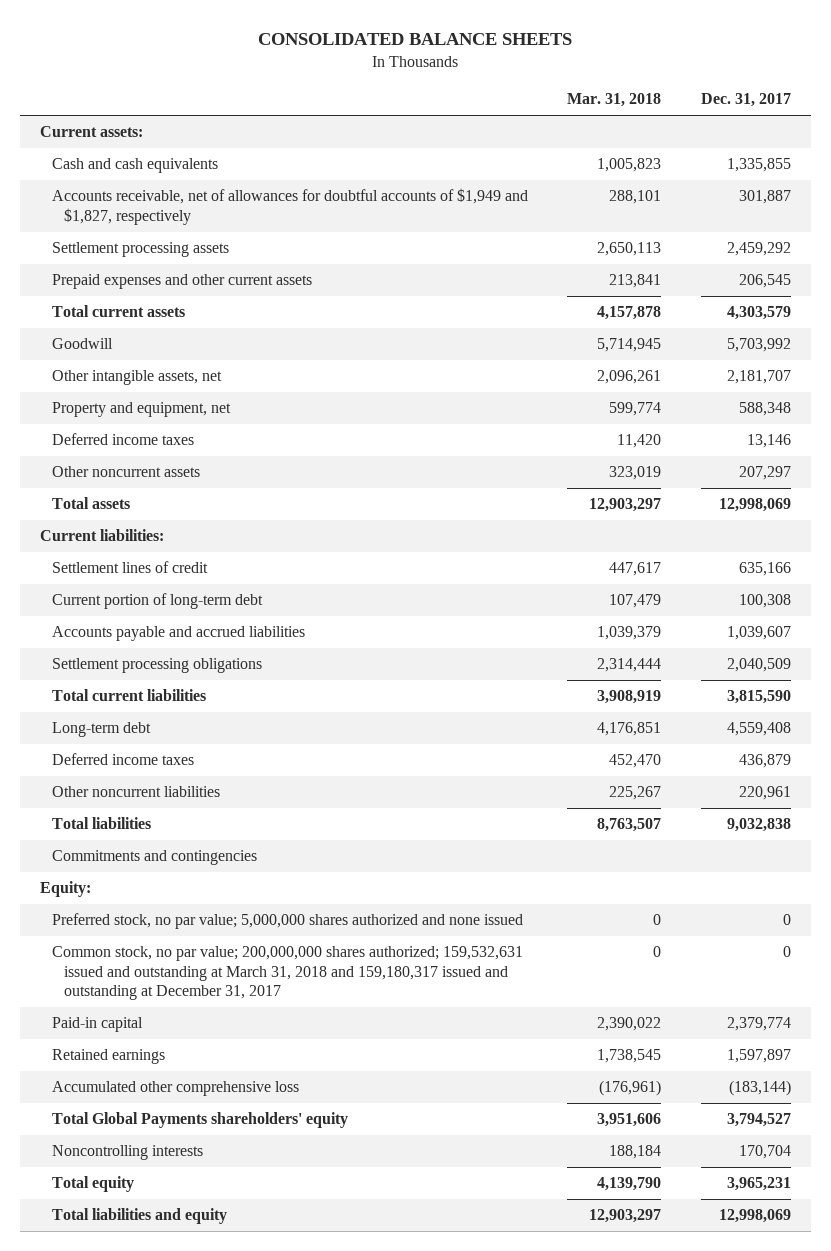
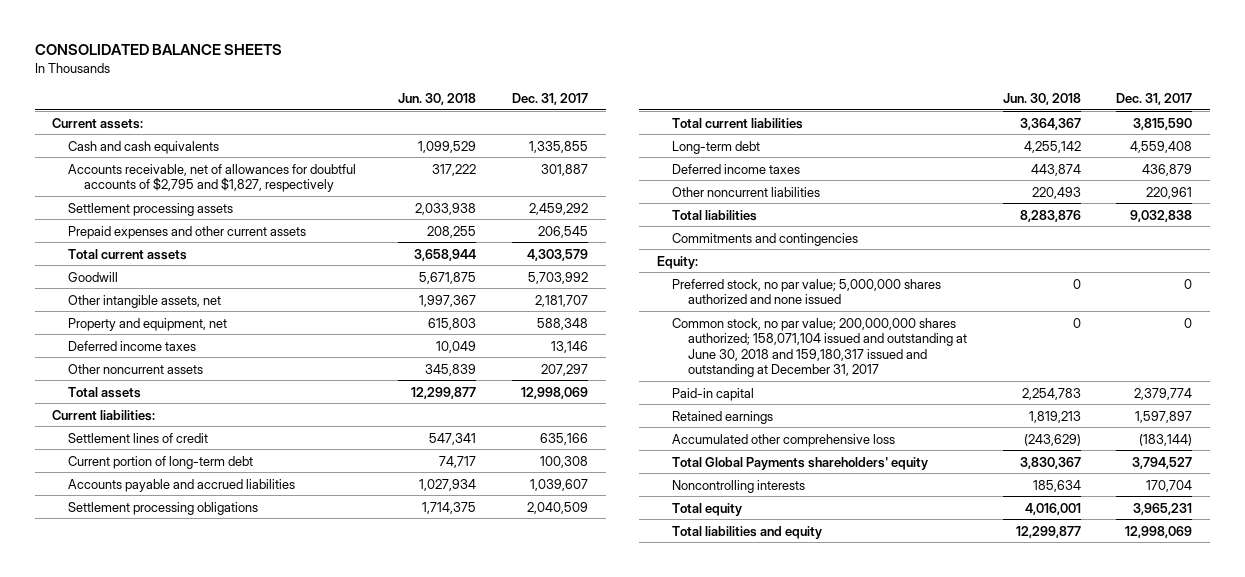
[567,93,662,108] Mar. 31, 2018 -> none
none -> [398,92,477,105] Jun. 30, 2018
[52,188,529,225] Accounts receivable, net of allowances for doubtful accounts of $1,949 and $1,827, respectively -> [68,163,357,193] Accounts receivable, net of allowances for doubtful accounts of $2,795 and $1,827, respectively
[52,946,524,1001] Common stock, no par value; 200,000,000 shares authorized; 159,532,631 issued and outstanding at March 31, 2018 and 159,180,317 issued and outstanding at December 31, 2017 -> [672,317,968,378] Common stock, no par value; 200,000,000 shares authorized; 158,071,104 issued and outstanding at June 30, 2018 and 159,180,317 issued and outstanding at December 31, 2017

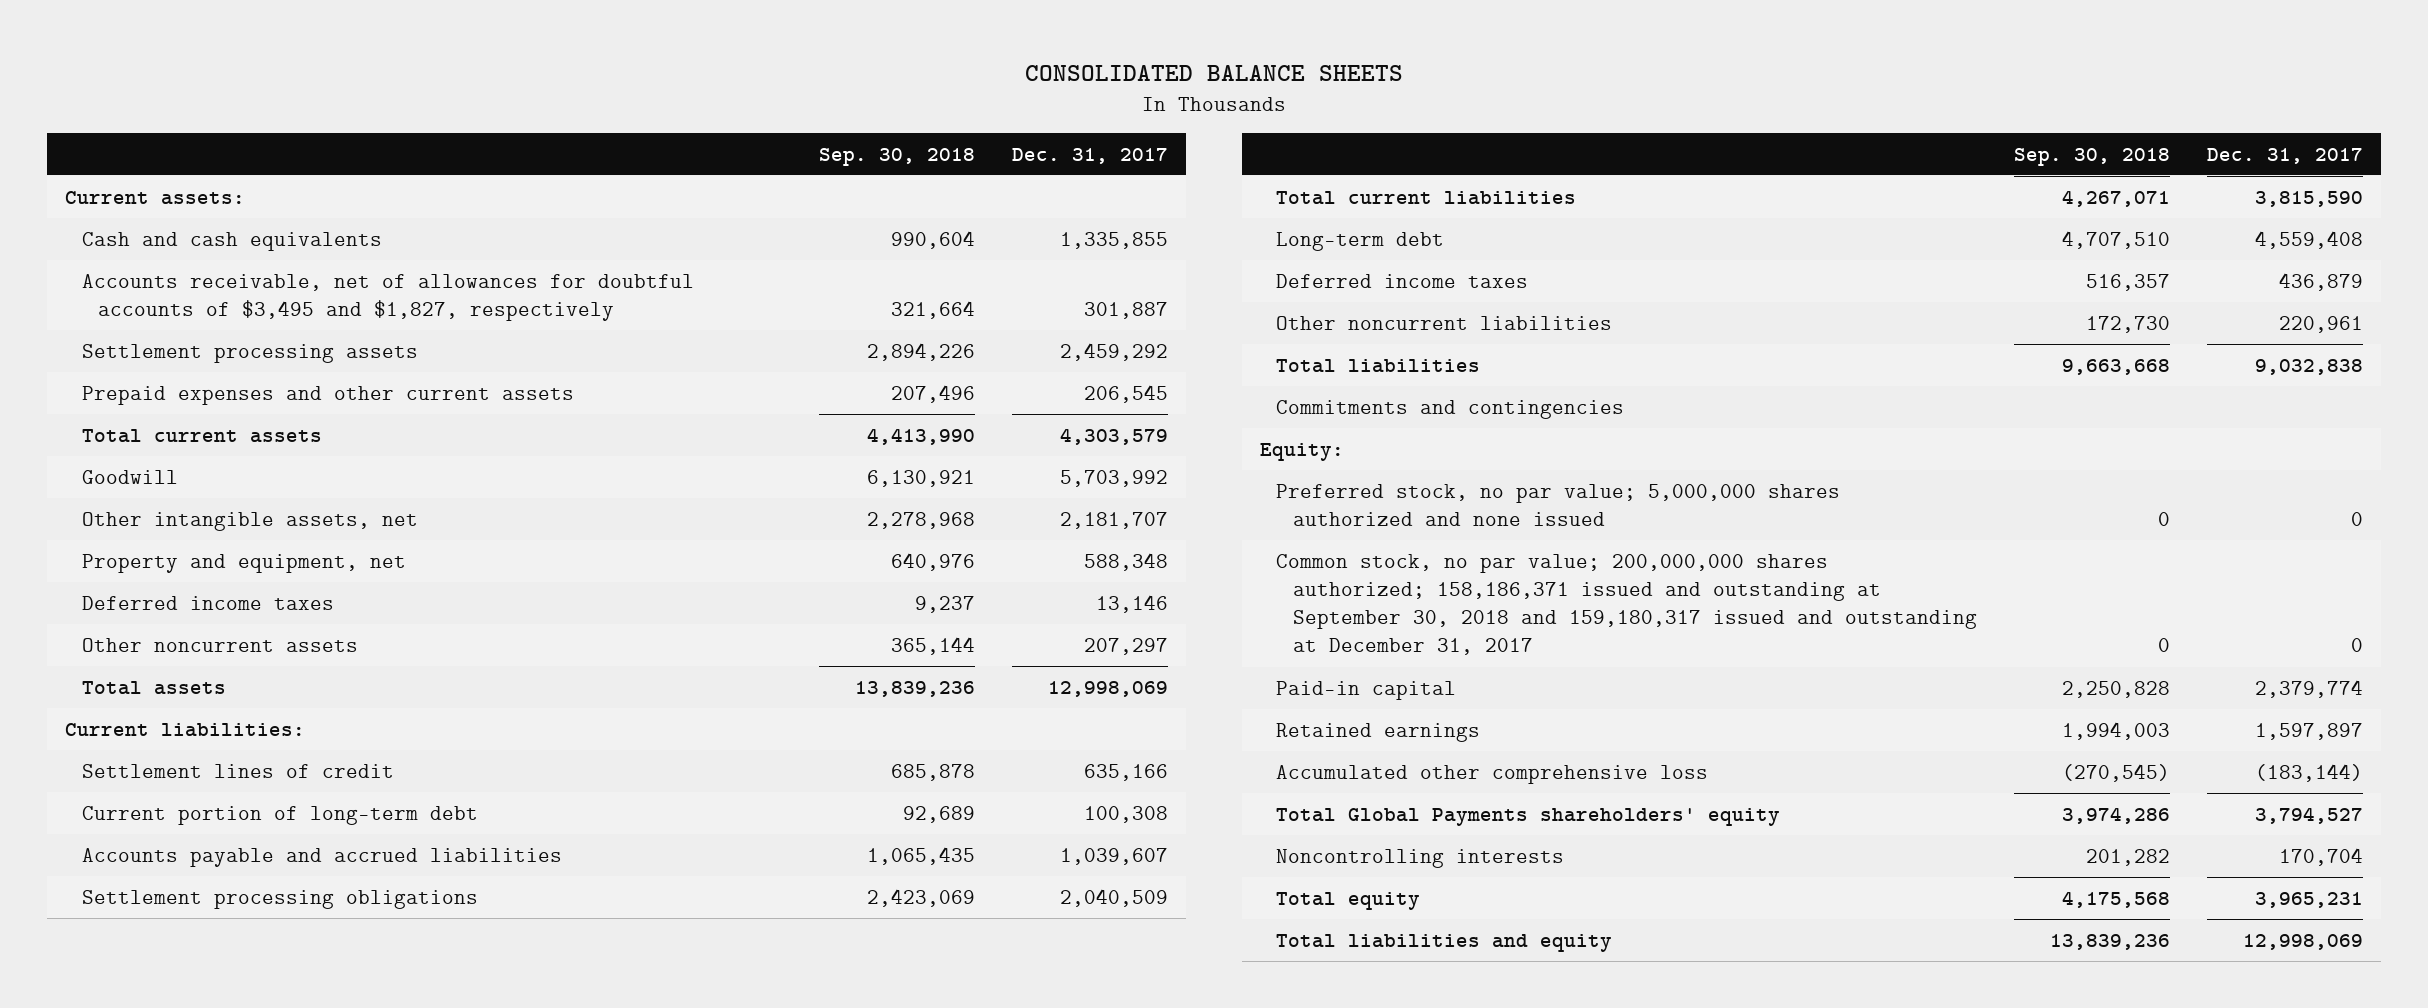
[398,92,477,105] Jun. 30, 2018 -> none
none -> [818,147,975,166] Sep. 30, 2018
[68,163,357,193] Accounts receivable, net of allowances for doubtful accounts of $2,795 and $1,827, respectively -> [81,273,694,321] Accounts receivable, net of allowances for doubtful accounts of $3,495 and $1,827, respectively
[672,317,968,378] Common stock, no par value; 200,000,000 shares authorized; 158,071,104 issued and outstanding at June 30, 2018 and 159,180,317 issued and outstanding at December 31, 2017 -> [1276,553,1977,656] Common stock, no par value; 200,000,000 shares authorized; 158,186,371 issued and outstanding at September 30, 2018 and 159,180,317 issued and outstanding at December 31, 2017

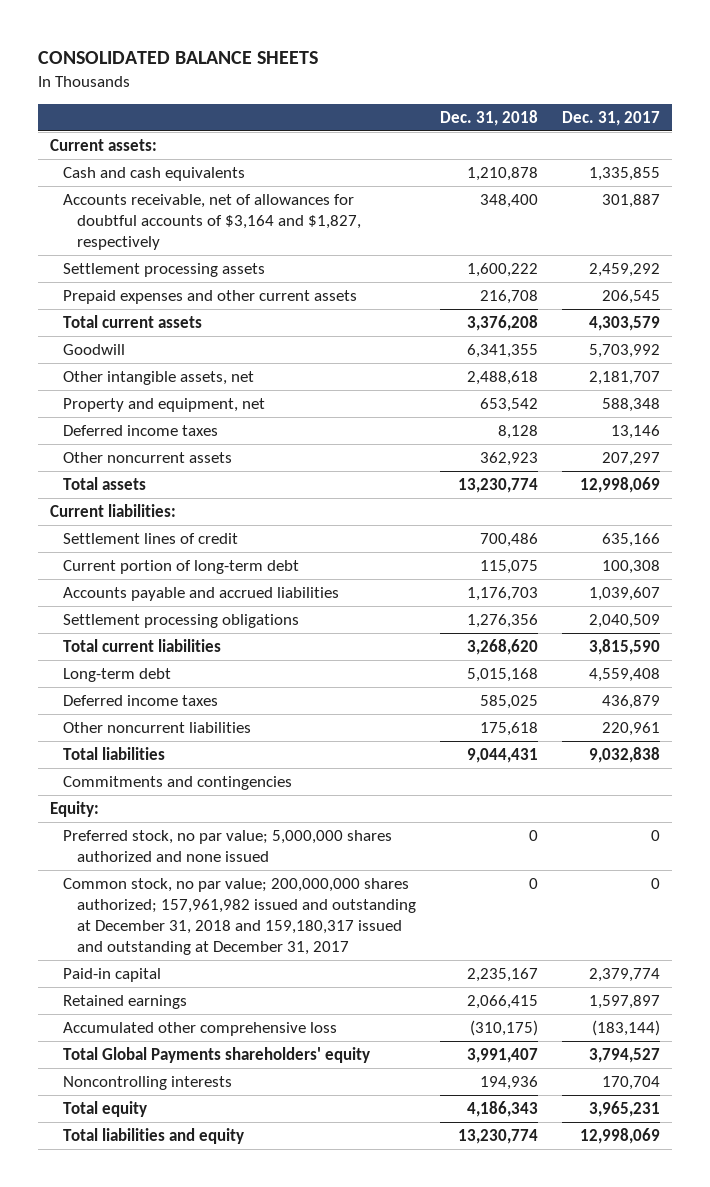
[818,147,975,166] Sep. 30, 2018 -> none
none -> [439,109,538,126] Dec. 31, 2018
[81,273,694,321] Accounts receivable, net of allowances for doubtful accounts of $3,495 and $1,827, respectively -> [63,193,361,250] Accounts receivable, net of allowances for doubtful accounts of $3,164 and $1,827, respectively
[1276,553,1977,656] Common stock, no par value; 200,000,000 shares authorized; 158,186,371 issued and outstanding at September 30, 2018 and 159,180,317 issued and outstanding at December 31, 2017 -> [63,877,416,955] Common stock, no par value; 200,000,000 shares authorized; 157,961,982 issued and outstanding at December 31, 2018 and 159,180,317 issued and outstanding at December 31, 2017

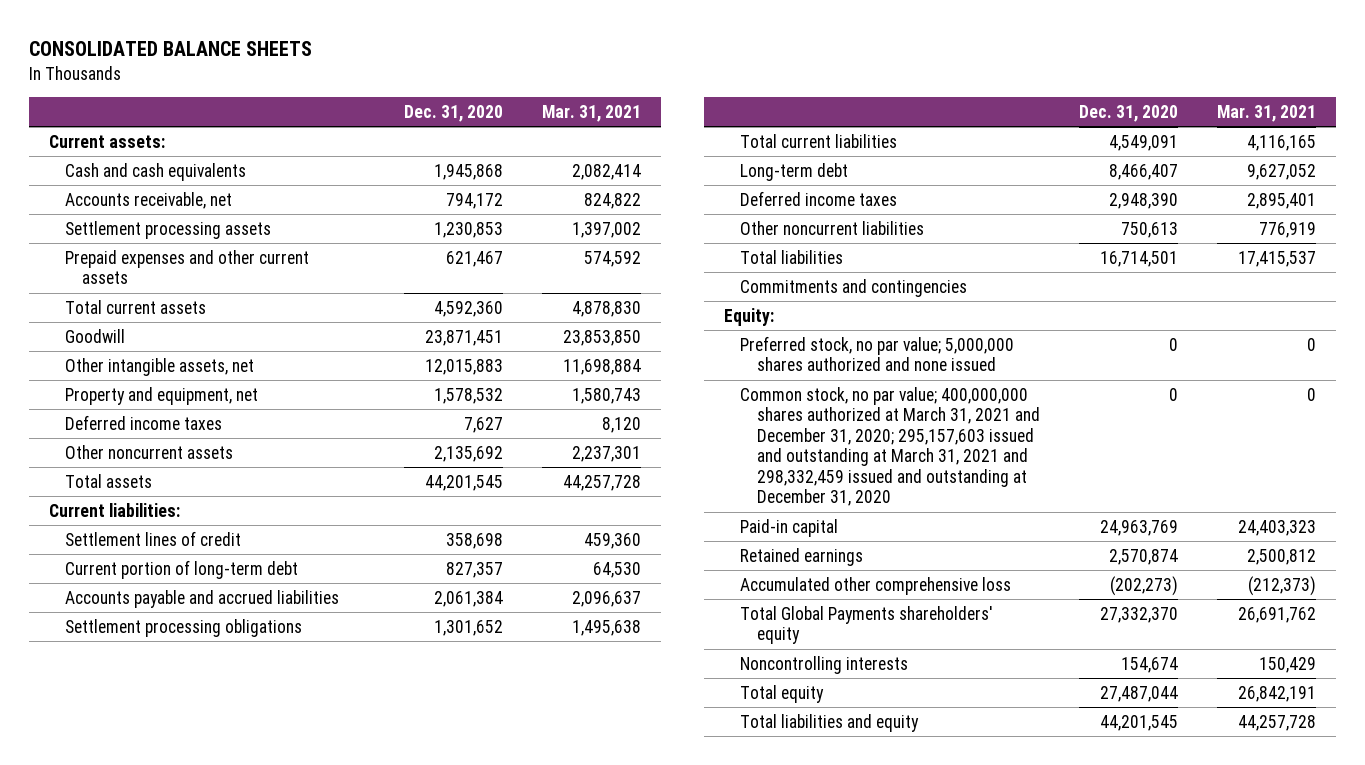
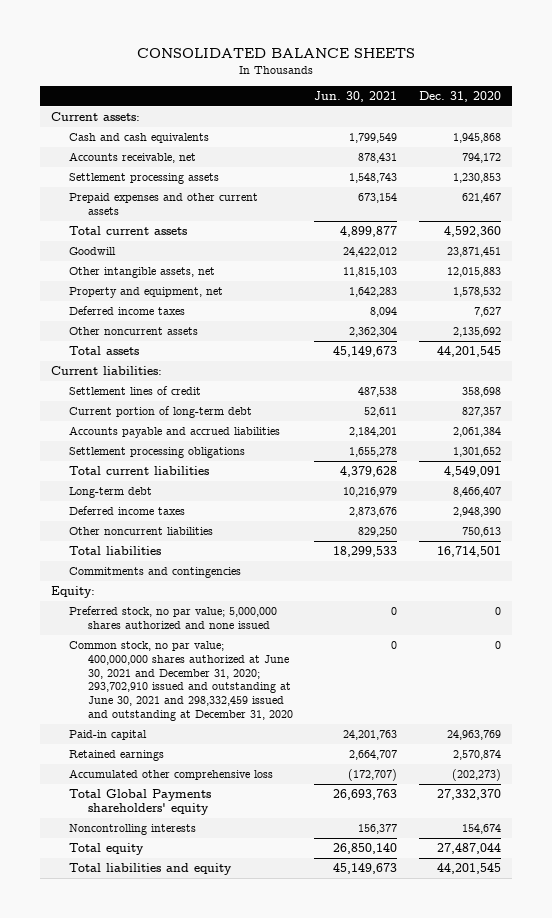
[541,105,641,123] Mar. 31, 2021 -> none
none -> [314,90,398,102] Jun. 30, 2021
[740,386,1040,507] Common stock, no par value; 400,000,000 shares authorized at March 31, 2021 and December 31, 2020; 295,157,603 issued and outstanding at March 31, 2021 and 298,332,459 issued and outstanding at December 31, 2020 -> [69,640,293,721] Common stock, no par value; 400,000,000 shares authorized at June 30, 2021 and December 31, 2020; 293,702,910 issued and outstanding at June 30, 2021 and 298,332,459 issued and outstanding at December 31, 2020

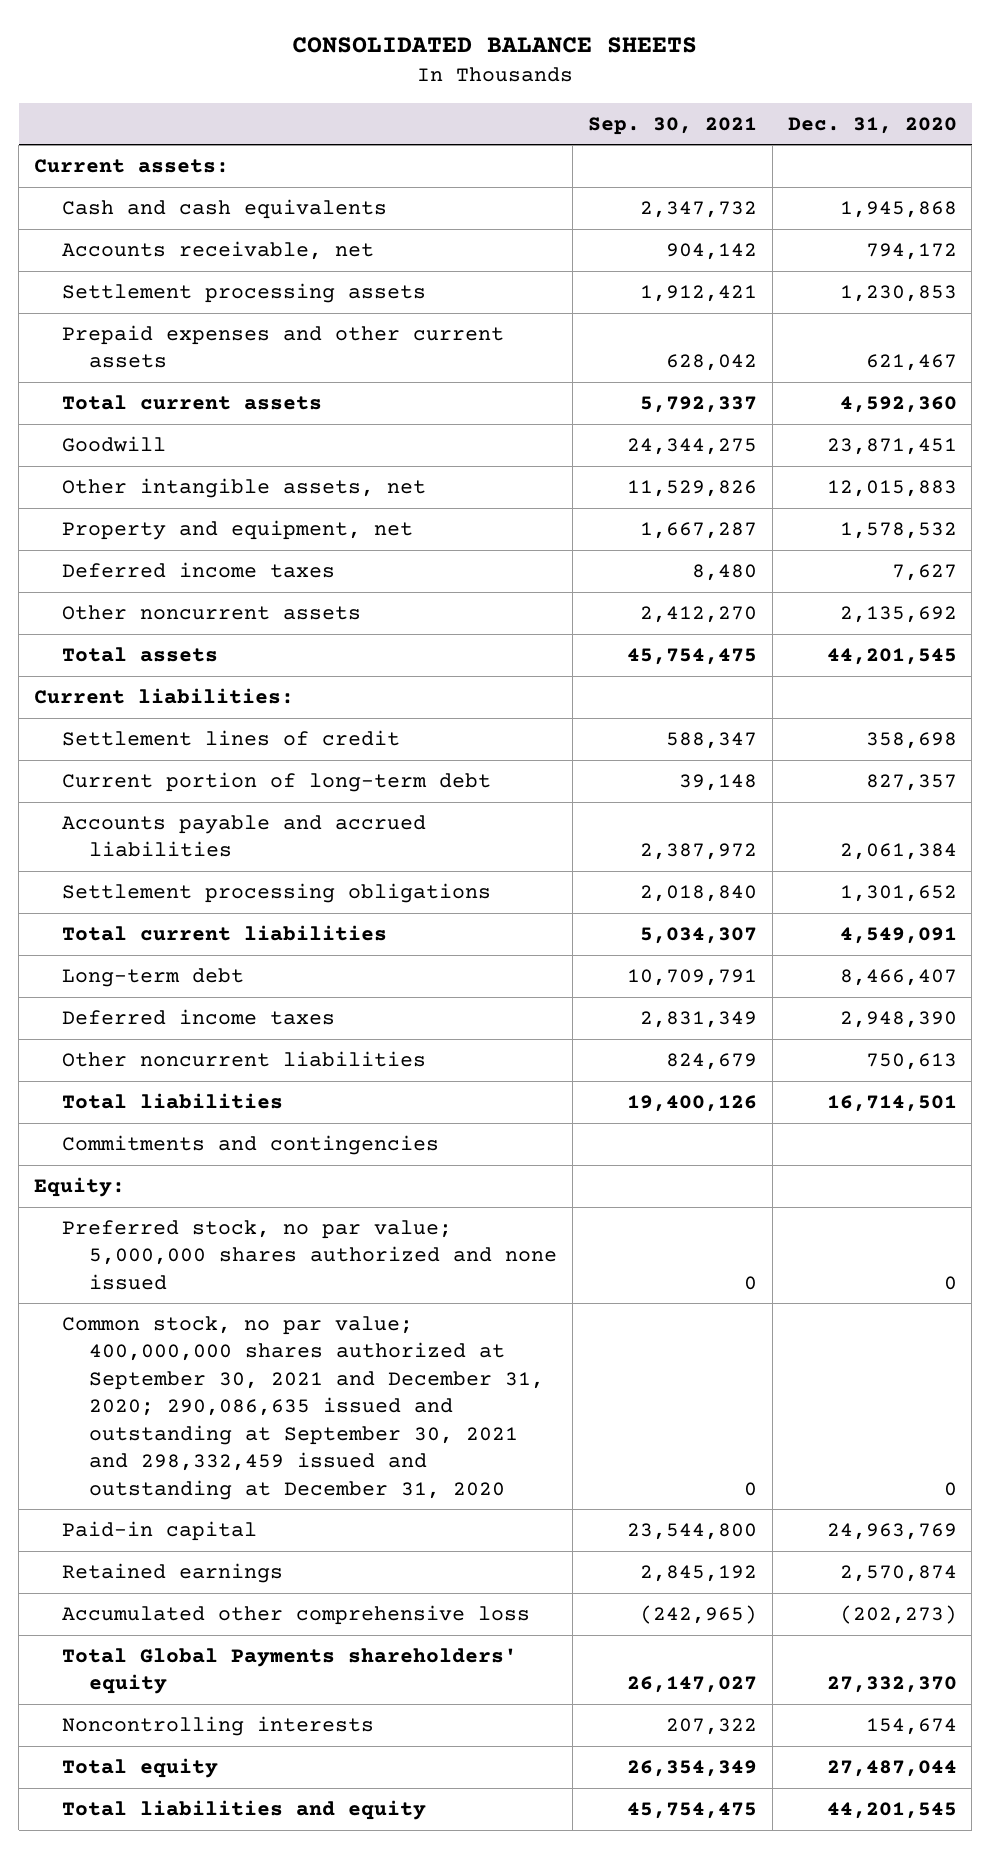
[314,90,398,102] Jun. 30, 2021 -> none
none -> [587,116,757,135] Sep. 30, 2021
[69,640,293,721] Common stock, no par value; 400,000,000 shares authorized at June 30, 2021 and December 31, 2020; 293,702,910 issued and outstanding at June 30, 2021 and 298,332,459 issued and outstanding at December 31, 2020 -> [61,1316,545,1500] Common stock, no par value; 400,000,000 shares authorized at September 30, 2021 and December 31, 2020; 290,086,635 issued and outstanding at September 30, 2021 and 298,332,459 issued and outstanding at December 31, 2020

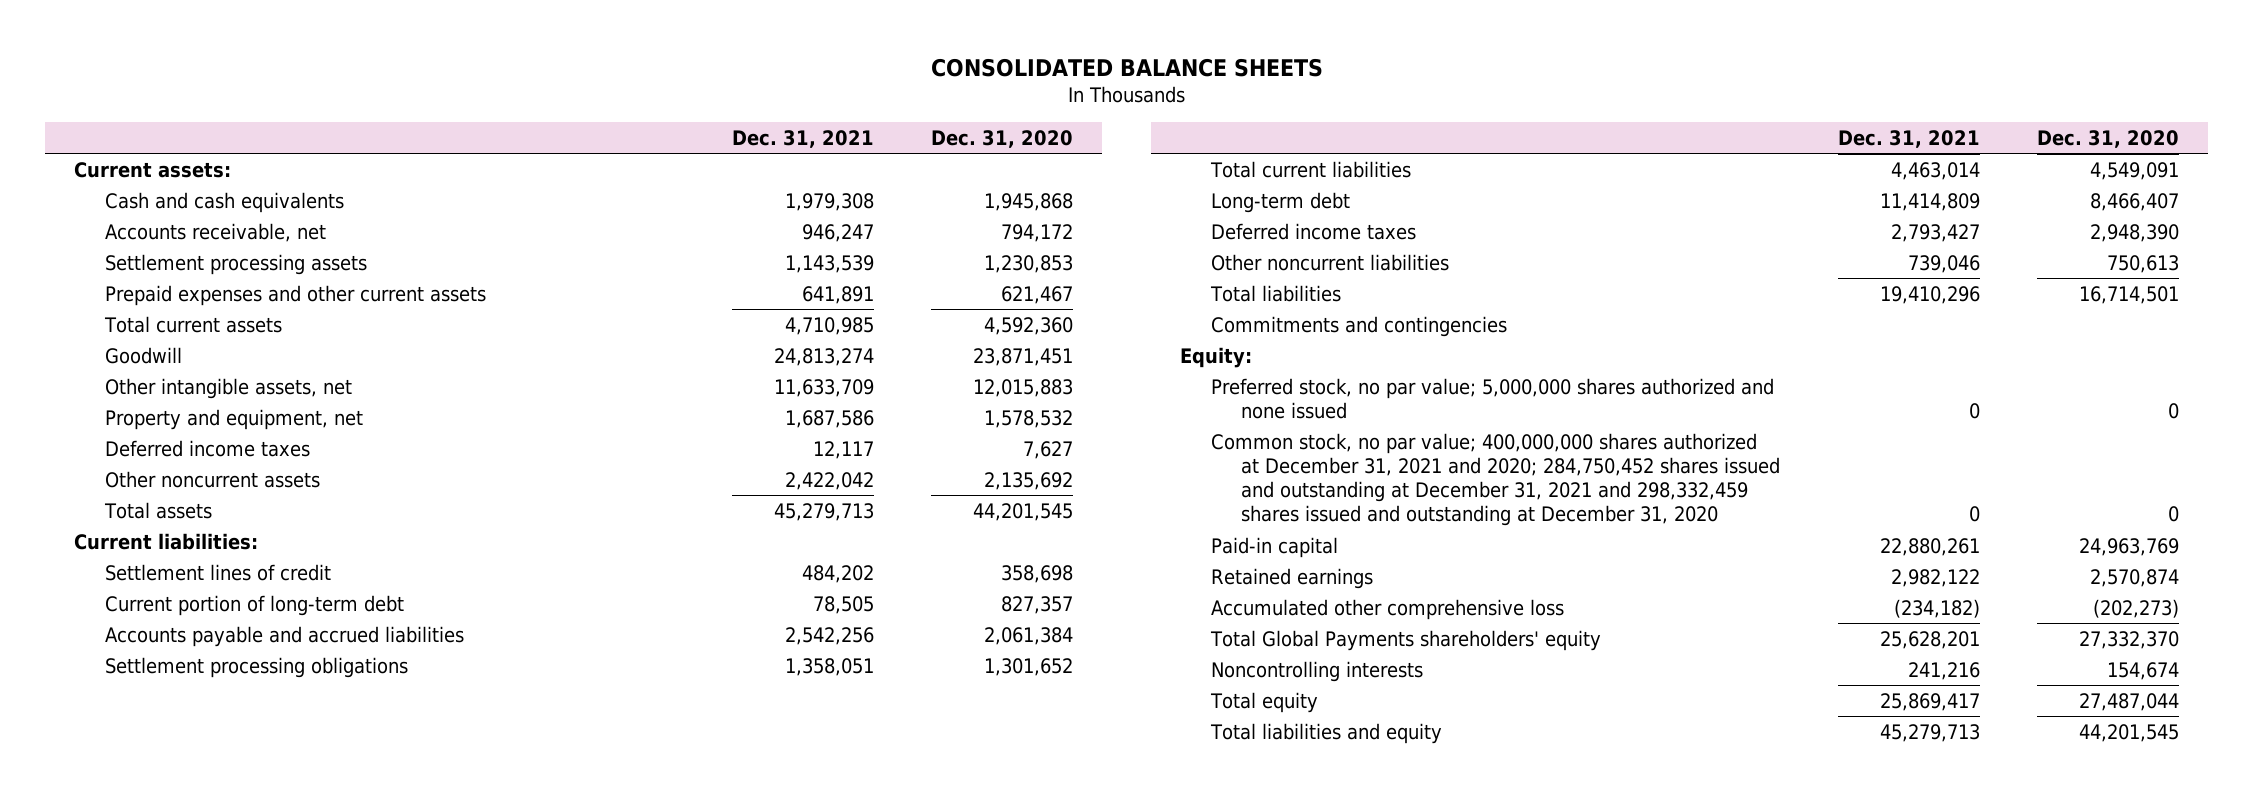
[587,116,757,135] Sep. 30, 2021 -> none
none -> [732,129,875,148] Dec. 31, 2021
[61,1316,545,1500] Common stock, no par value; 400,000,000 shares authorized at September 30, 2021 and December 31, 2020; 290,086,635 issued and outstanding at September 30, 2021 and 298,332,459 issued and outstanding at December 31, 2020 -> [1210,432,1781,527] Common stock, no par value; 400,000,000 shares authorized at December 31, 2021 and 2020; 284,750,452 shares issued and outstanding at December 31, 2021 and 298,332,459 shares issued and outstanding at December 31, 2020

